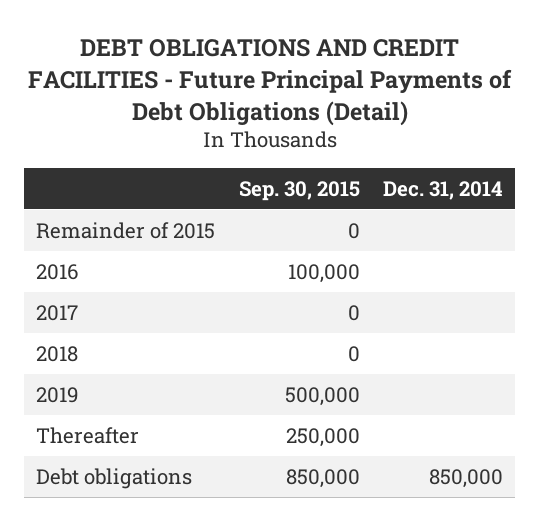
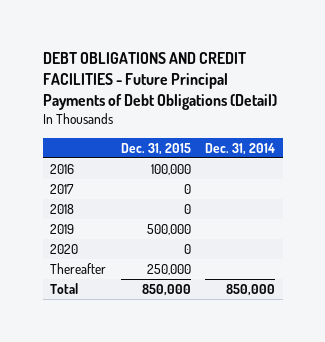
[238,180,360,201] Sep. 30, 2015 -> none
none -> [120,142,191,155] Dec. 31, 2015
[36,221,216,239] Remainder of 2015 -> none
none -> [50,244,79,255] 2020
[36,467,193,489] Debt obligations -> [50,283,79,295] Total

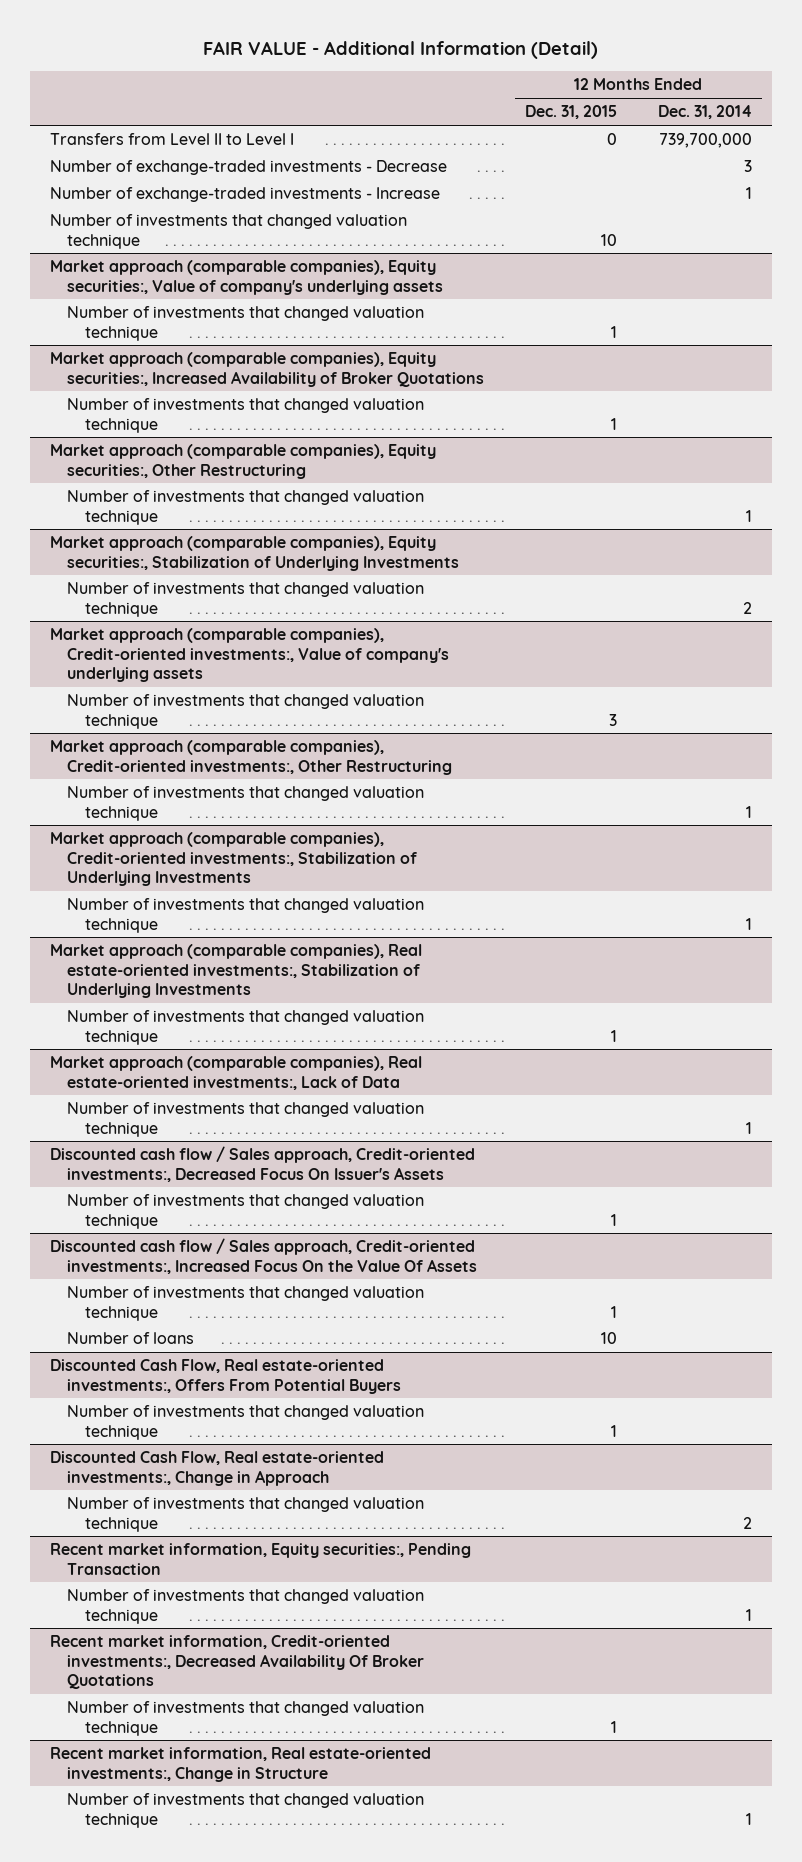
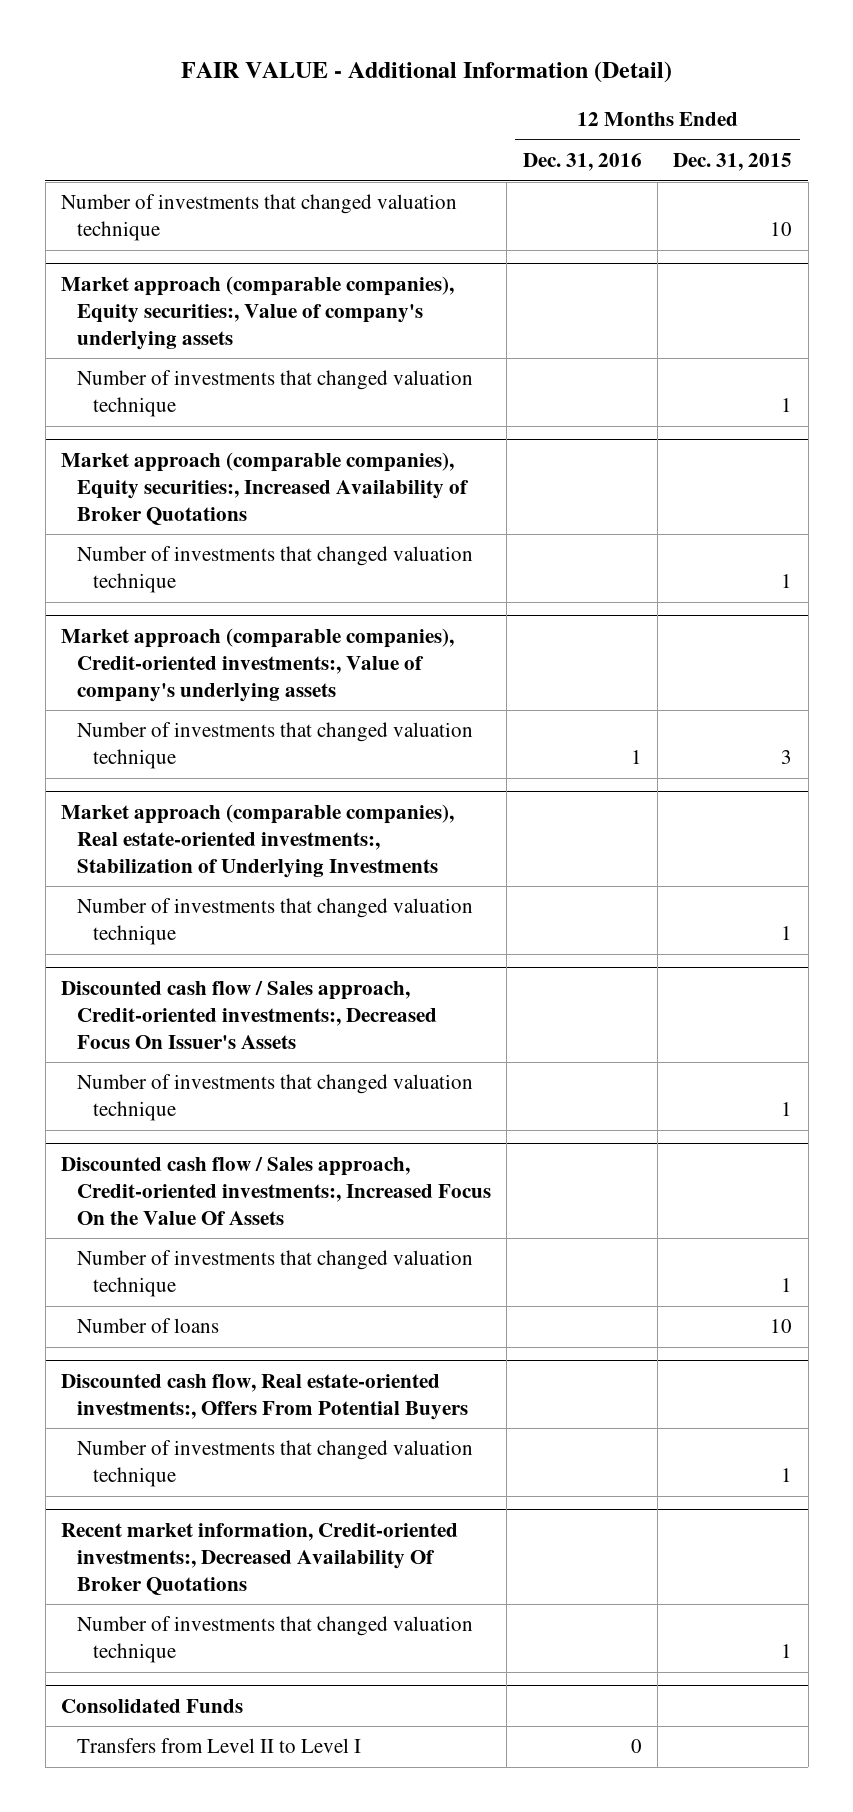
[657,105,752,120] Dec. 31, 2014 -> none
none -> [522,153,642,172] Dec. 31, 2016
[50,133,295,146] Transfers from Level II to Level I -> none
[50,160,448,176] Number of exchange-traded investments - Decrease -> none
[50,187,441,203] Number of exchange-traded investments - Increase -> none
[50,444,437,479] Market approach (comparable companies), Equity securities:, Other Restructuring -> none
[67,490,425,525] Number of investments that changed valuation technique -> none
[50,536,460,571] Market approach (comparable companies), Equity securities:, Stabilization of Underlying Investments -> none
[67,582,425,617] Number of investments that changed valuation technique -> none
[50,740,453,775] Market approach (comparable companies), Credit-oriented investments:, Other Restructuring -> none
[67,786,425,821] Number of investments that changed valuation technique -> none
[50,832,418,886] Market approach (comparable companies), Credit-oriented investments:, Stabilization of Underlying Investments -> none
[67,898,425,933] Number of investments that changed valuation technique -> none
[50,1056,423,1090] Market approach (comparable companies), Real estate-oriented investments:, Lack of Data -> none
[67,1102,425,1137] Number of investments that changed valuation technique -> none
[50,1359,402,1394] Discounted Cash Flow, Real estate-oriented investments:, Offers From Potential Buyers -> [60,1373,469,1420] Discounted cash flow, Real estate-oriented investments:, Offers From Potential Buyers
[50,1451,385,1486] Discounted Cash Flow, Real estate-oriented investments:, Change in Approach -> none
[67,1497,425,1532] Number of investments that changed valuation technique -> none
[50,1543,472,1575] Recent market information, Equity securities:, Pending Transaction -> none
[67,1589,425,1624] Number of investments that changed valuation technique -> none
[50,1747,432,1782] Recent market information, Real estate-oriented investments:, Change in Structure -> none
[67,1793,425,1828] Number of investments that changed valuation technique -> none
none -> [60,1698,243,1713] Consolidated Funds
none -> [77,1738,362,1754] Transfers from Level II to Level I

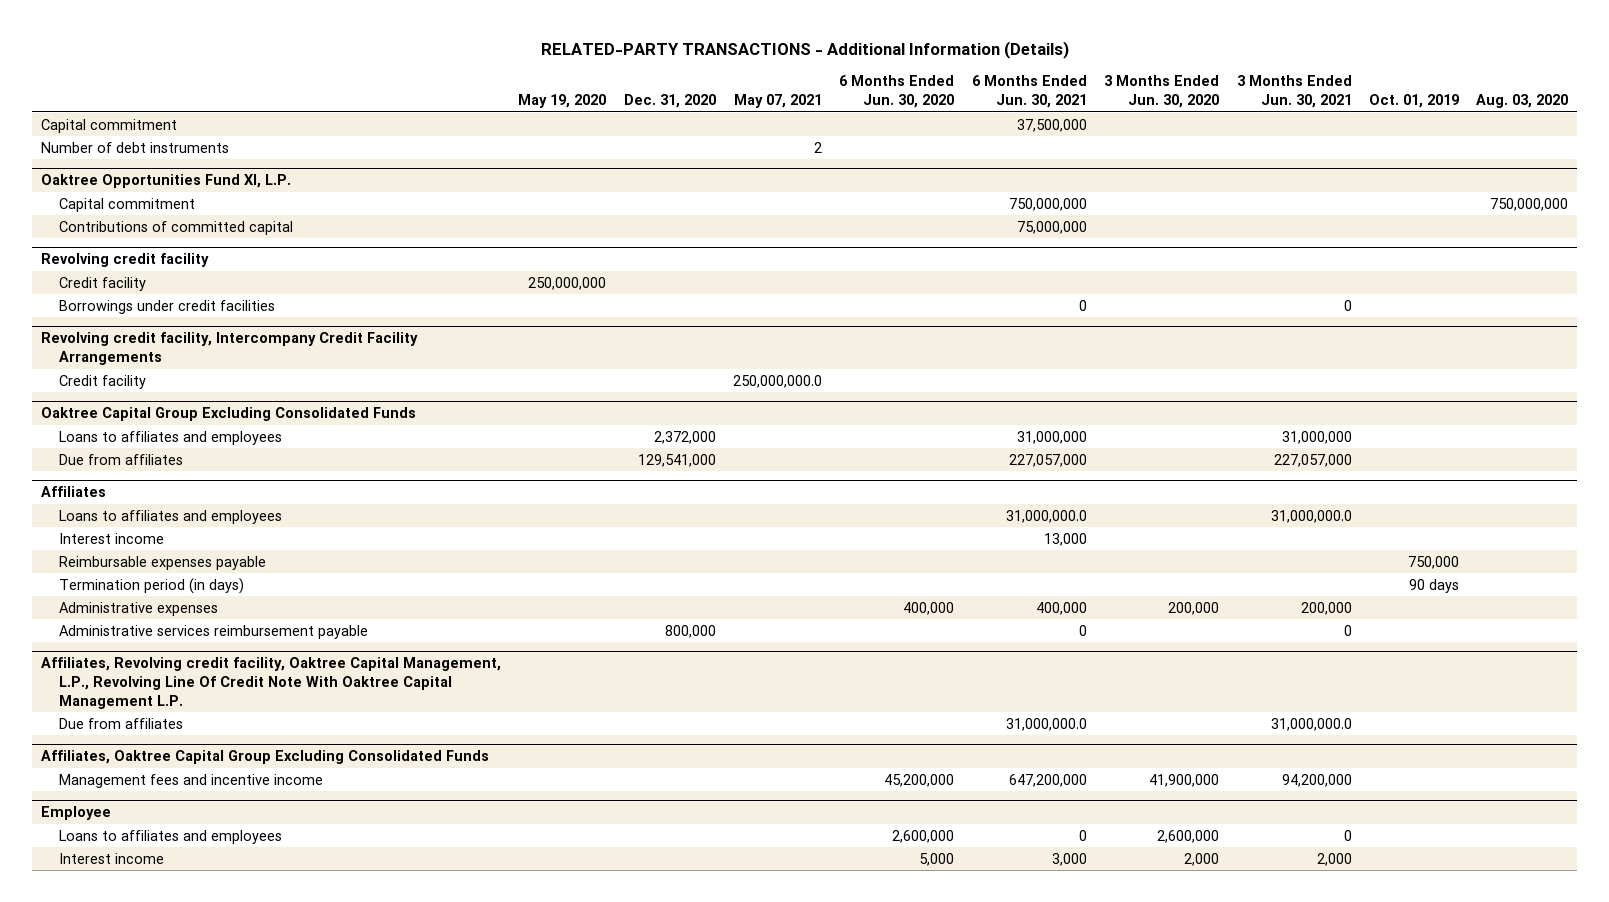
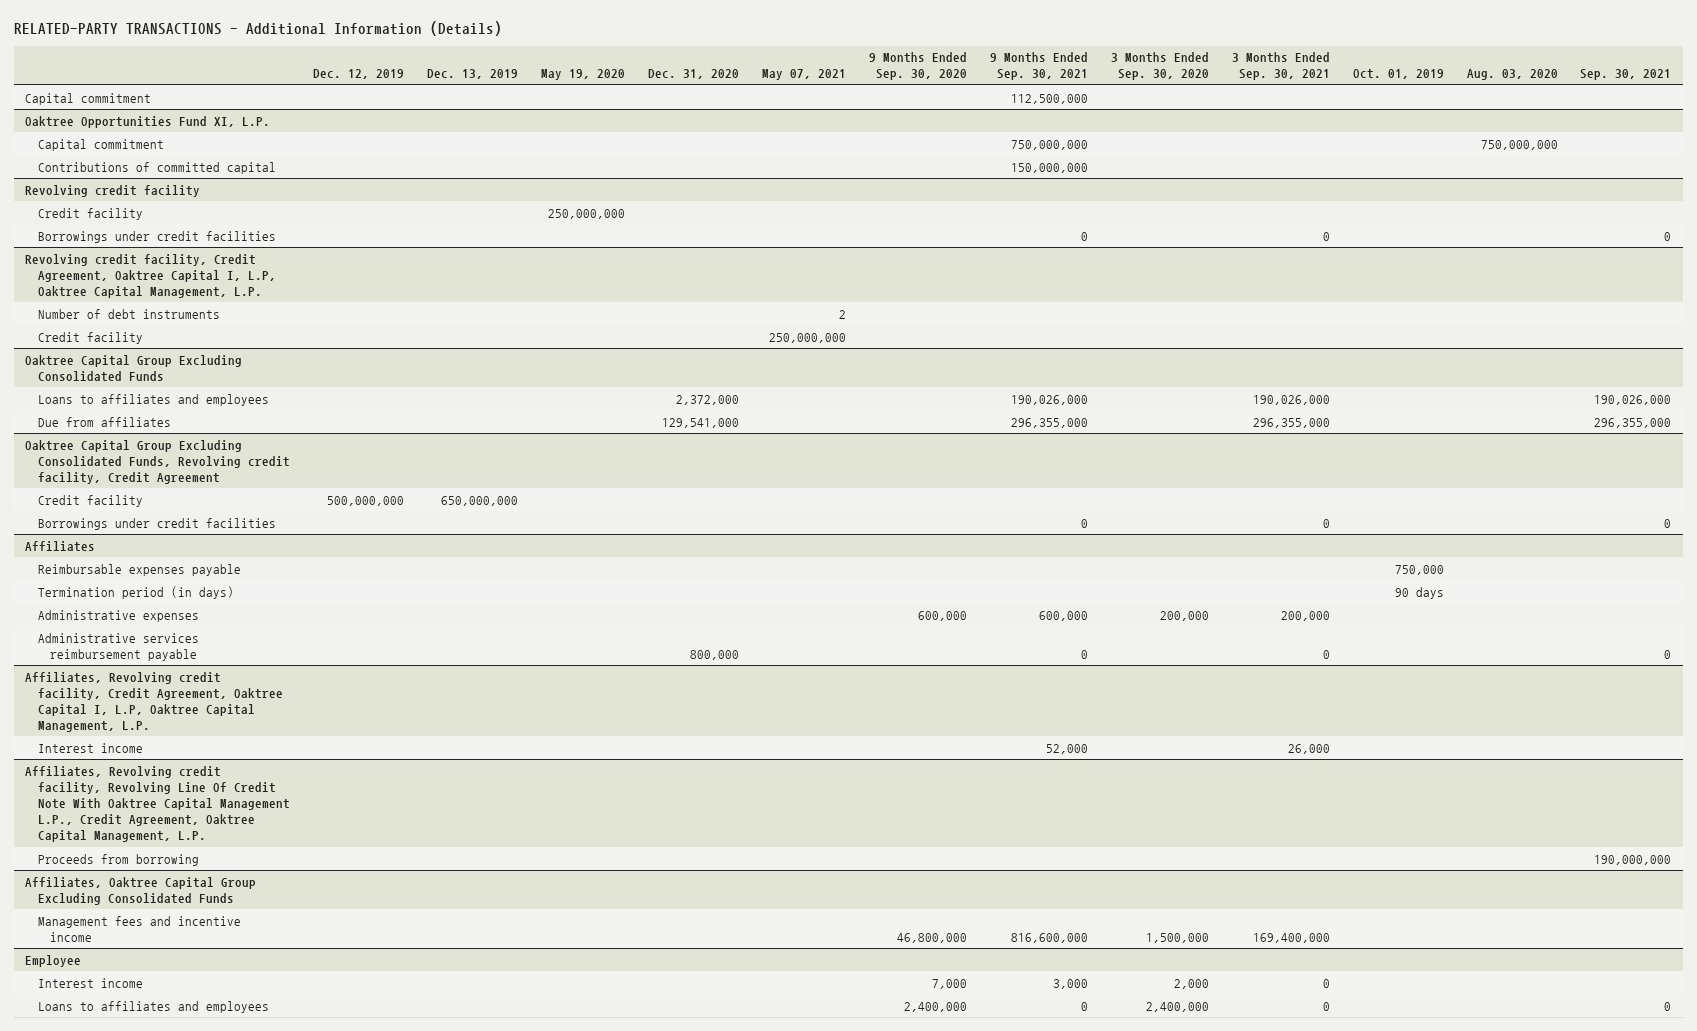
[839,75,955,109] 6 Months Ended Jun. 30, 2020 -> none
[971,75,1087,109] 6 Months Ended Jun. 30, 2021 -> none
[1104,75,1220,109] 3 Months Ended Jun. 30, 2020 -> none
[1236,75,1352,109] 3 Months Ended Jun. 30, 2021 -> none
none -> [312,69,404,80] Dec. 12, 2019
none -> [426,69,518,80] Dec. 13, 2019
none -> [868,52,967,81] 9 Months Ended Sep. 30, 2020
none -> [989,52,1088,81] 9 Months Ended Sep. 30, 2021
none -> [1110,52,1209,81] 3 Months Ended Sep. 30, 2020
none -> [1231,52,1330,81] 3 Months Ended Sep. 30, 2021
none -> [1580,69,1672,81] Sep. 30, 2021
[41,141,230,153] Number of debt instruments -> none
[41,332,419,366] Revolving credit facility, Intercompany Credit Facility Arrangements -> none
[58,374,146,389] Credit facility -> none
none -> [25,253,276,298] Revolving credit facility, Credit Agreement, Oaktree Capital I, L.P, Oaktree Capital Management, L.P.
none -> [37,308,220,319] Number of debt instruments
none -> [37,331,143,344] Credit facility
none -> [25,439,290,484] Oaktree Capital Group Excluding Consolidated Funds, Revolving credit facility, Credit Agreement
none -> [37,494,143,507] Credit facility
none -> [37,517,276,530] Borrowings under credit facilities
[58,509,282,524] Loans to affiliates and employees -> none
[58,532,164,544] Interest income -> none
[58,717,183,729] Due from affiliates -> none
none -> [25,671,283,732] Affiliates, Revolving credit facility, Credit Agreement, Oaktree Capital I, L.P, Oaktree Capital Management, L.P.
none -> [37,742,143,753] Interest income
[41,657,502,709] Affiliates, Revolving credit facility, Oaktree Capital Management, L.P., Revolving Line Of Credit Note With Oaktree Capital Management L.P. -> [25,765,290,842] Affiliates, Revolving credit facility, Revolving Line Of Credit Note With Oaktree Capital Management L.P., Credit Agreement, Oaktree Capital Management, L.P.
none -> [37,853,199,866] Proceeds from borrowing
[58,829,282,844] Loans to affiliates and employees -> [37,1000,269,1013] Loans to affiliates and employees

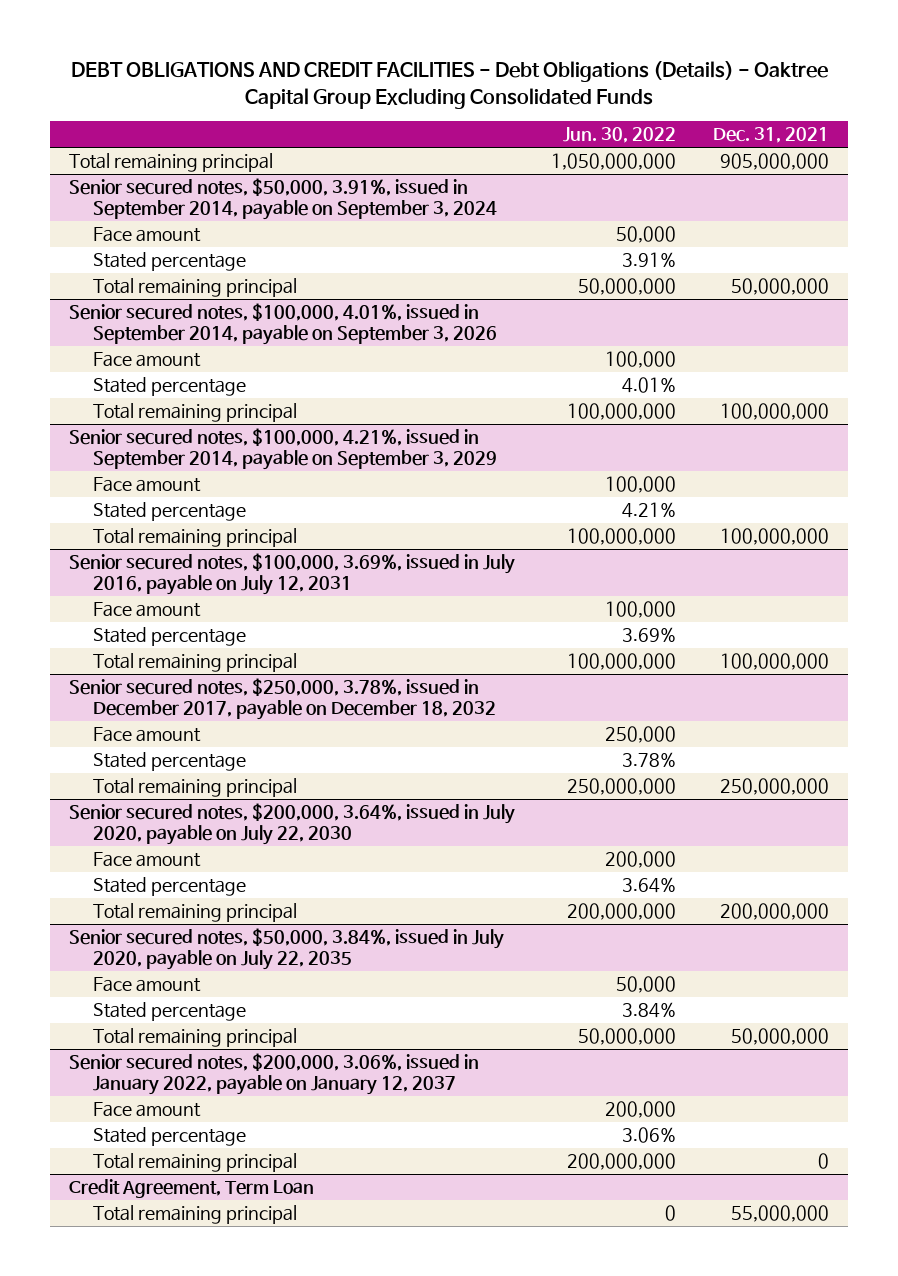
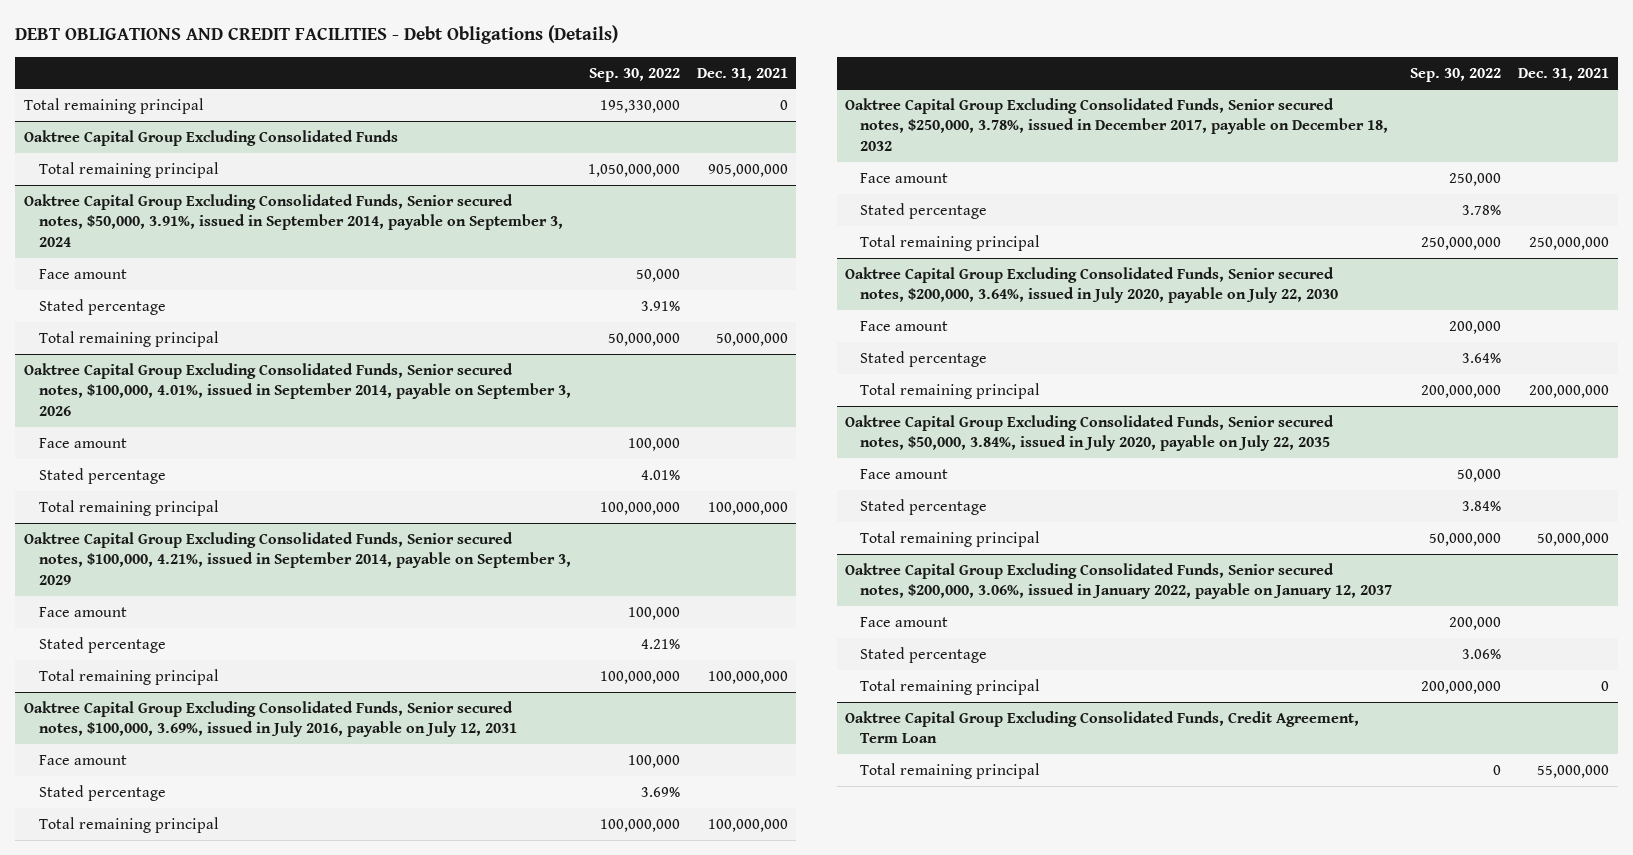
[70,61,828,109] DEBT OBLIGATIONS AND CREDIT FACILITIES - Debt Obligations (Details) - Oaktree Capital Group Excluding Consolidated Funds -> [15,25,619,45] DEBT OBLIGATIONS AND CREDIT FACILITIES - Debt Obligations (Details)
[563,127,677,144] Jun. 30, 2022 -> none
none -> [588,67,680,82] Sep. 30, 2022
[720,153,830,171] 905,000,000 -> [779,99,788,110] 0
none -> [23,129,398,146] Oaktree Capital Group Excluding Consolidated Funds
none -> [38,161,219,178] Total remaining principal
[68,178,497,221] Senior secured notes, $50,000, 3.91%, issued in September 2014, payable on September 3, 2024 -> [23,193,563,248] Oaktree Capital Group Excluding Consolidated Funds, Senior secured notes, $50,000, 3.91%, issued in September 2014, payable on September 3, 2024
[68,303,497,346] Senior secured notes, $100,000, 4.01%, issued in September 2014, payable on September 3, 2026 -> [23,362,571,417] Oaktree Capital Group Excluding Consolidated Funds, Senior secured notes, $100,000, 4.01%, issued in September 2014, payable on September 3, 2026
[68,428,497,471] Senior secured notes, $100,000, 4.21%, issued in September 2014, payable on September 3, 2029 -> [23,531,571,586] Oaktree Capital Group Excluding Consolidated Funds, Senior secured notes, $100,000, 4.21%, issued in September 2014, payable on September 3, 2029
[68,553,515,596] Senior secured notes, $100,000, 3.69%, issued in July 2016, payable on July 12, 2031 -> [23,700,517,738] Oaktree Capital Group Excluding Consolidated Funds, Senior secured notes, $100,000, 3.69%, issued in July 2016, payable on July 12, 2031
[68,678,496,721] Senior secured notes, $250,000, 3.78%, issued in December 2017, payable on December 18, 2032 -> [845,97,1389,152] Oaktree Capital Group Excluding Consolidated Funds, Senior secured notes, $250,000, 3.78%, issued in December 2017, payable on December 18, 2032
[68,803,515,846] Senior secured notes, $200,000, 3.64%, issued in July 2020, payable on July 22, 2030 -> [845,266,1339,304] Oaktree Capital Group Excluding Consolidated Funds, Senior secured notes, $200,000, 3.64%, issued in July 2020, payable on July 22, 2030
[68,928,504,971] Senior secured notes, $50,000, 3.84%, issued in July 2020, payable on July 22, 2035 -> [845,414,1335,452] Oaktree Capital Group Excluding Consolidated Funds, Senior secured notes, $50,000, 3.84%, issued in July 2020, payable on July 22, 2035
[68,1053,479,1096] Senior secured notes, $200,000, 3.06%, issued in January 2022, payable on January 12, 2037 -> [845,562,1393,600] Oaktree Capital Group Excluding Consolidated Funds, Senior secured notes, $200,000, 3.06%, issued in January 2022, payable on January 12, 2037
[68,1179,314,1199] Credit Agreement, Term Loan -> [845,710,1360,744] Oaktree Capital Group Excluding Consolidated Funds, Credit Agreement, Term Loan

